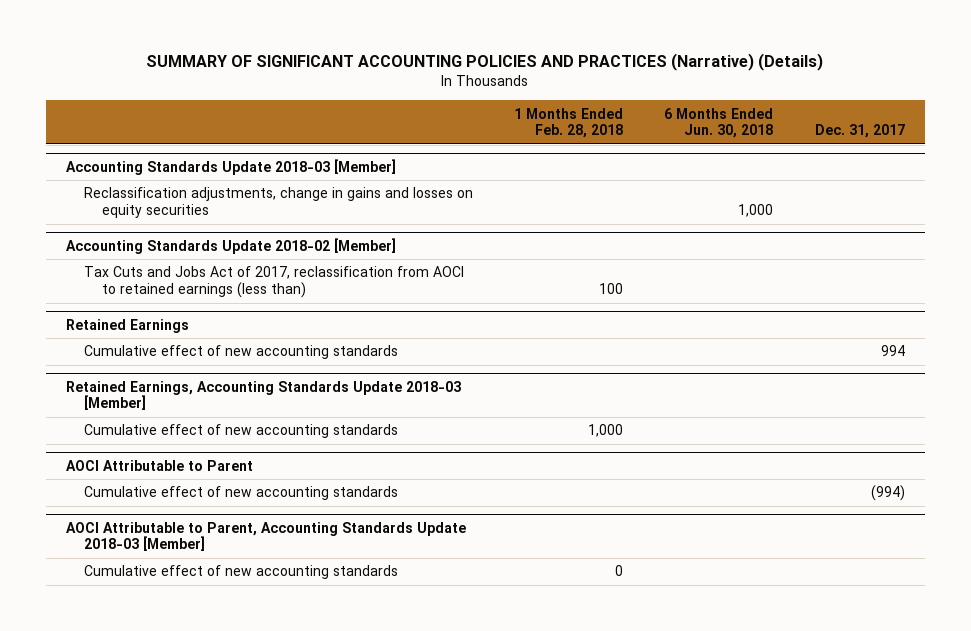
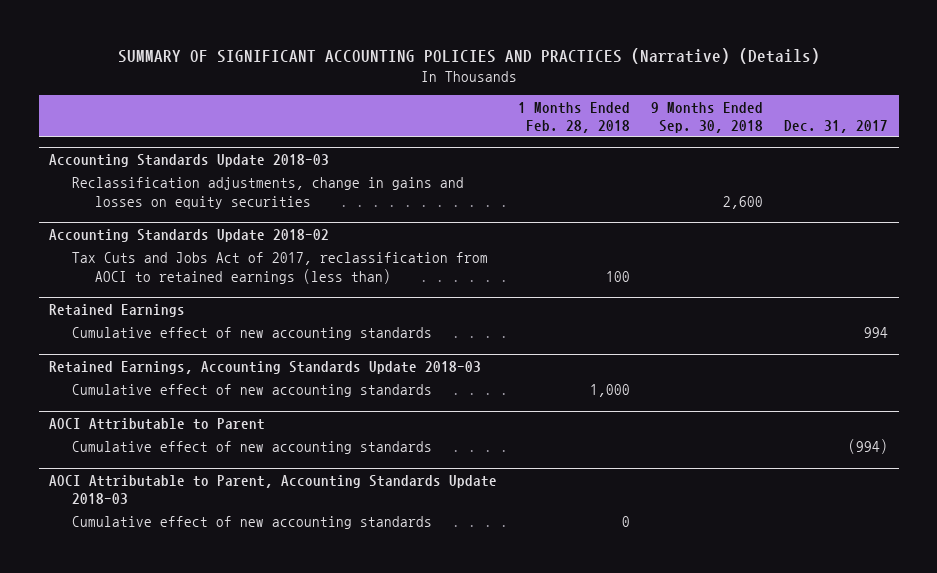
[664,107,774,139] 6 Months Ended Jun. 30, 2018 -> none
none -> [651,101,764,133] 9 Months Ended Sep. 30, 2018
[66,158,397,175] Accounting Standards Update 2018-03 [Member] -> [49,153,330,167] Accounting Standards Update 2018-03
[66,237,397,254] Accounting Standards Update 2018-02 [Member] -> [49,228,330,242] Accounting Standards Update 2018-02
[66,380,462,411] Retained Earnings, Accounting Standards Update 2018-03 [Member] -> [49,360,482,374] Retained Earnings, Accounting Standards Update 2018-03
[66,521,467,552] AOCI Attributable to Parent, Accounting Standards Update 2018-03 [Member] -> [49,474,498,504] AOCI Attributable to Parent, Accounting Standards Update 2018-03

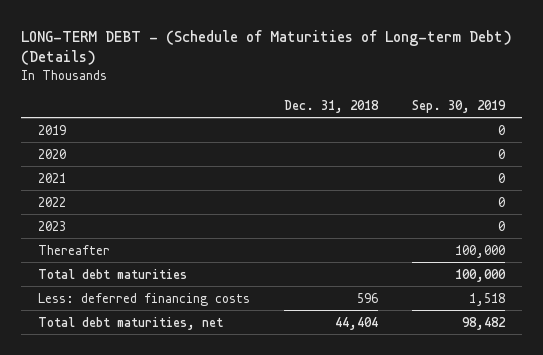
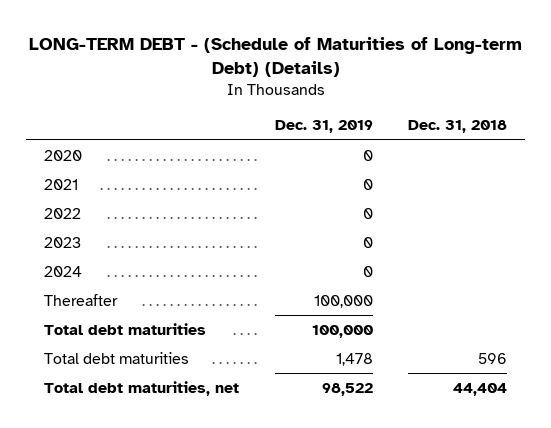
[412,99,507,113] Sep. 30, 2019 -> none
none -> [274,120,373,134] Dec. 31, 2019
[38,124,67,135] 2019 -> none
none -> [43,265,82,277] 2024
[38,292,251,306] Less: deferred financing costs -> [43,351,189,364] Total debt maturities

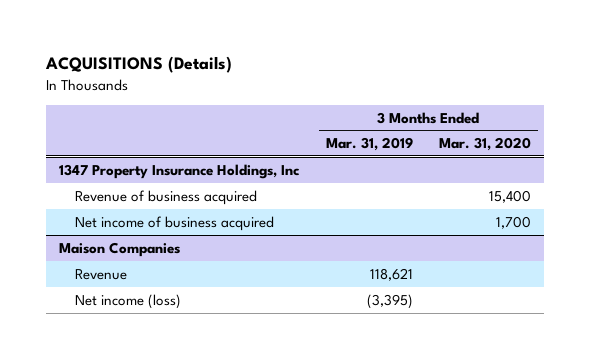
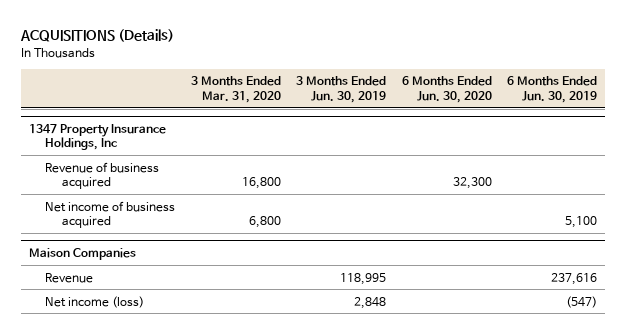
[325,137,413,152] Mar. 31, 2019 -> none
none -> [296,76,387,103] 3 Months Ended Jun. 30, 2019
none -> [401,76,492,103] 6 Months Ended Jun. 30, 2020
none -> [507,76,598,103] 6 Months Ended Jun. 30, 2019
[489,189,532,203] 15,400 -> [241,177,281,190] 16,800
[496,215,532,229] 1,700 -> [248,216,281,229] 6,800

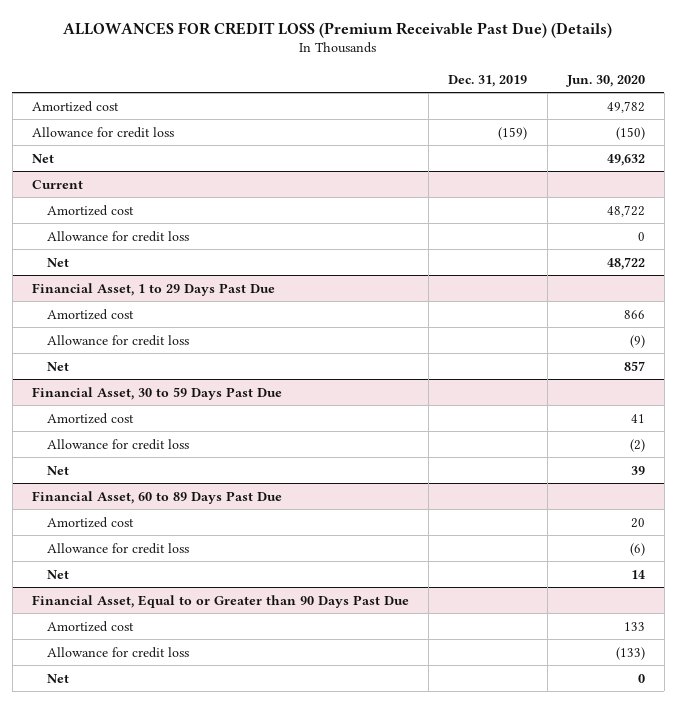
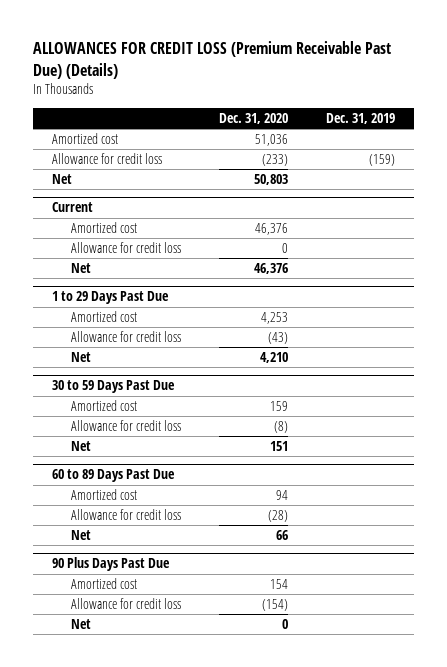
[565,74,645,87] Jun. 30, 2020 -> none
none -> [218,112,288,124] Dec. 31, 2020
[31,282,275,296] Financial Asset, 1 to 29 Days Past Due -> [51,291,169,305] 1 to 29 Days Past Due
[31,386,282,400] Financial Asset, 30 to 59 Days Past Due -> [51,380,175,394] 30 to 59 Days Past Due
[31,490,282,504] Financial Asset, 60 to 89 Days Past Due -> [51,469,175,483] 60 to 89 Days Past Due
[31,594,409,608] Financial Asset, Equal to or Greater than 90 Days Past Due -> [51,557,170,572] 90 Plus Days Past Due

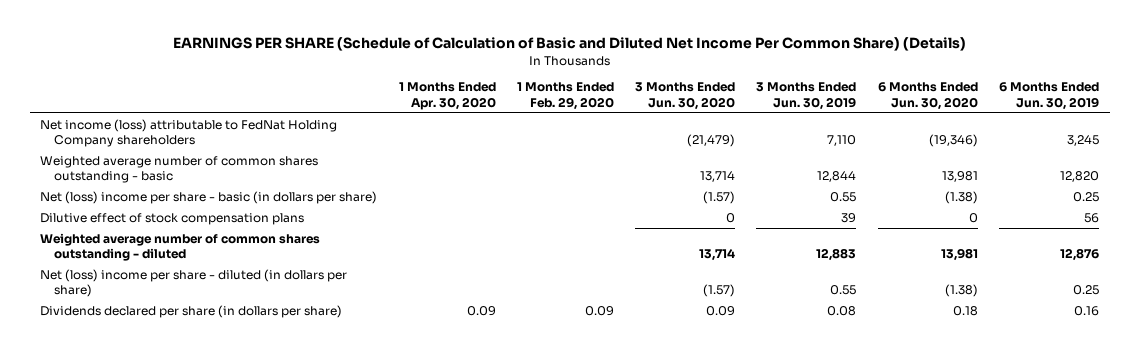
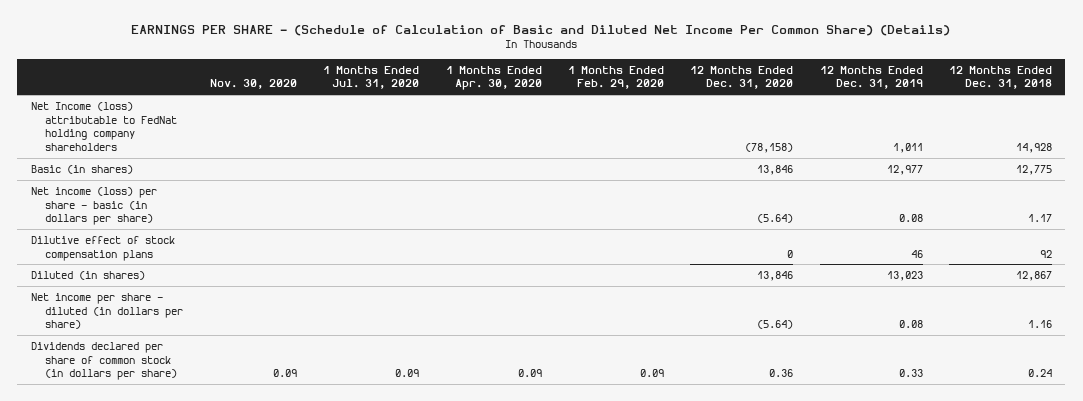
[172,37,966,52] EARNINGS PER SHARE (Schedule of Calculation of Basic and Diluted Net Income Per Common Share) (Details) -> [131,24,951,36] EARNINGS PER SHARE - (Schedule of Calculation of Basic and Diluted Net Income Per Common Share) (Details)
[635,82,736,110] 3 Months Ended Jun. 30, 2020 -> none
[756,82,857,110] 3 Months Ended Jun. 30, 2019 -> none
[877,82,978,110] 6 Months Ended Jun. 30, 2020 -> none
[998,82,1099,110] 6 Months Ended Jun. 30, 2019 -> none
none -> [209,79,297,90] Nov. 30, 2020
none -> [323,65,420,90] 1 Months Ended Jul. 31, 2020
none -> [690,65,794,90] 12 Months Ended Dec. 31, 2020
none -> [819,65,923,90] 12 Months Ended Dec. 31, 2019
none -> [949,65,1053,90] 12 Months Ended Dec. 31, 2018
[40,118,338,147] Net income (loss) attributable to FedNat Holding Company shareholders -> [30,101,178,151] Net Income (loss) attributable to FedNat holding company shareholders
[40,155,319,183] Weighted average number of common shares outstanding - basic -> [30,164,133,174] Basic (in shares)
[40,190,378,204] Net (loss) income per share - basic (in dollars per share) -> [30,186,157,226] Net income (loss) per share - basic (in dollars per share)
[40,232,321,261] Weighted average number of common shares outstanding - diluted -> [30,270,145,280] Diluted (in shares)
[40,268,348,297] Net (loss) income per share - diluted (in dollars per share) -> [30,292,184,330] Net income per share - diluted (in dollars per share)
[40,304,343,318] Dividends declared per share (in dollars per share) -> [30,341,178,381] Dividends declared per share of common stock (in dollars per share)

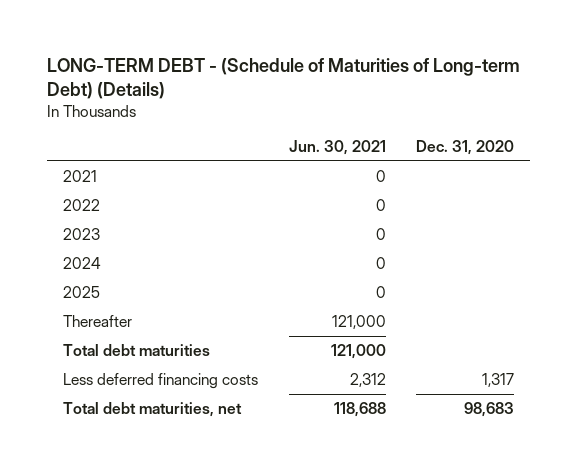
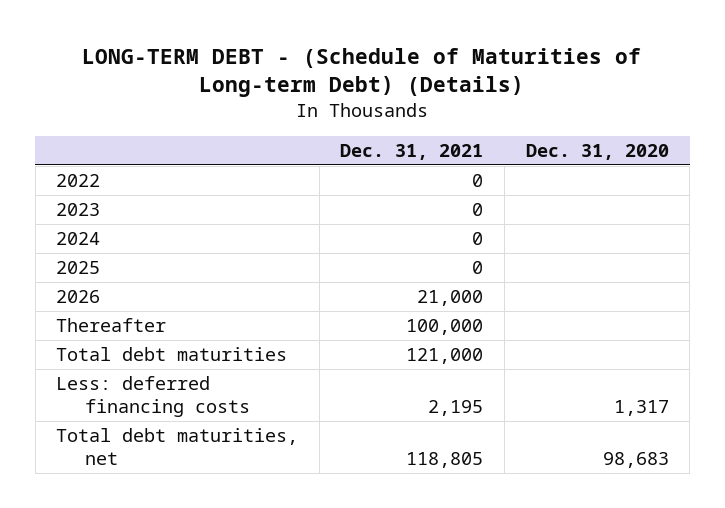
[288,140,386,156] Jun. 30, 2021 -> none
none -> [340,143,484,160] Dec. 31, 2021
[62,170,97,183] 2021 -> none
none -> [56,290,101,304] 2026
[62,373,258,390] Less deferred financing costs -> [56,376,251,417] Less: deferred financing costs

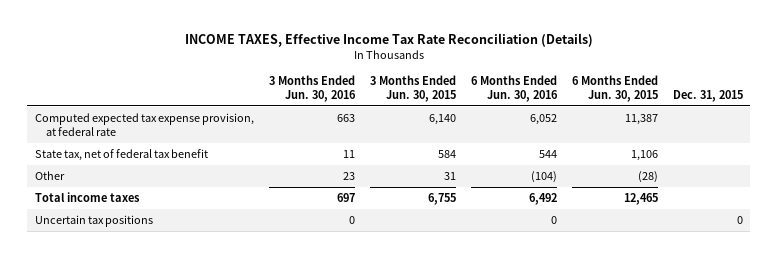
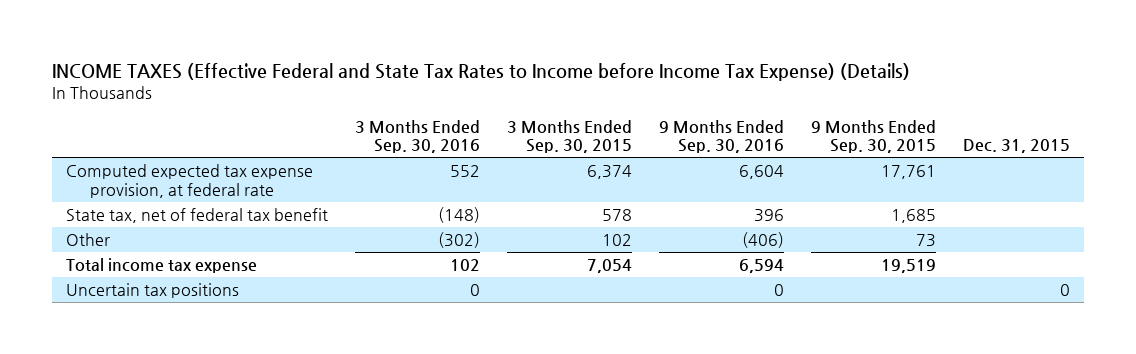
[184,33,593,48] INCOME TAXES, Effective Income Tax Rate Reconciliation (Details) -> [52,62,911,81] INCOME TAXES (Effective Federal and State Tax Rates to Income before Income Tax Expense) (Details)
[268,74,356,102] 3 Months Ended Jun. 30, 2016 -> none
[369,74,456,102] 3 Months Ended Jun. 30, 2015 -> none
[470,74,558,102] 6 Months Ended Jun. 30, 2016 -> none
[571,74,658,102] 6 Months Ended Jun. 30, 2015 -> none
none -> [354,119,480,154] 3 Months Ended Sep. 30, 2016
none -> [506,119,632,154] 3 Months Ended Sep. 30, 2015
none -> [659,119,785,154] 9 Months Ended Sep. 30, 2016
none -> [811,119,937,154] 9 Months Ended Sep. 30, 2015
[34,191,140,202] Total income taxes -> [65,258,257,274] Total income tax expense

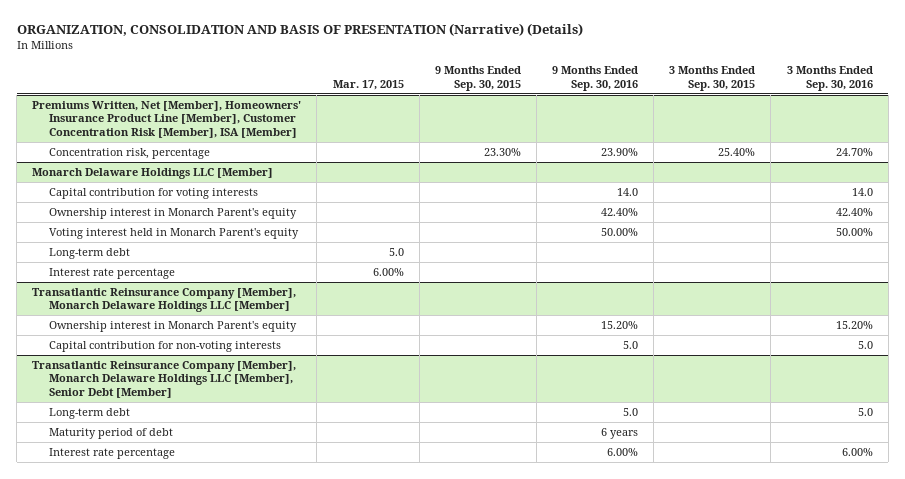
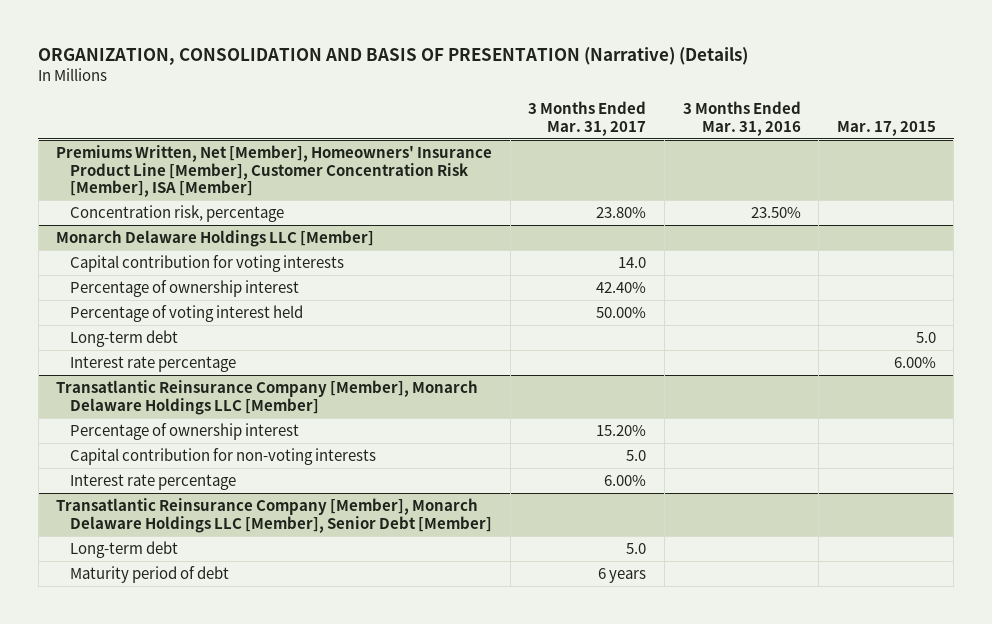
[434,66,521,91] 9 Months Ended Sep. 30, 2015 -> none
[552,66,639,91] 9 Months Ended Sep. 30, 2016 -> none
[669,66,756,91] 3 Months Ended Sep. 30, 2015 -> none
[786,66,873,91] 3 Months Ended Sep. 30, 2016 -> none
none -> [528,101,647,136] 3 Months Ended Mar. 31, 2017
none -> [682,101,801,136] 3 Months Ended Mar. 31, 2016
[48,207,297,219] Ownership interest in Monarch Parent's equity -> [69,279,299,297] Percentage of ownership interest
[48,227,299,239] Voting interest held in Monarch Parent's equity -> [69,304,303,322] Percentage of voting interest held
[48,320,297,332] Ownership interest in Monarch Parent's equity -> [69,422,299,440] Percentage of ownership interest
none -> [69,473,236,490] Interest rate percentage
[48,447,175,459] Interest rate percentage -> none

